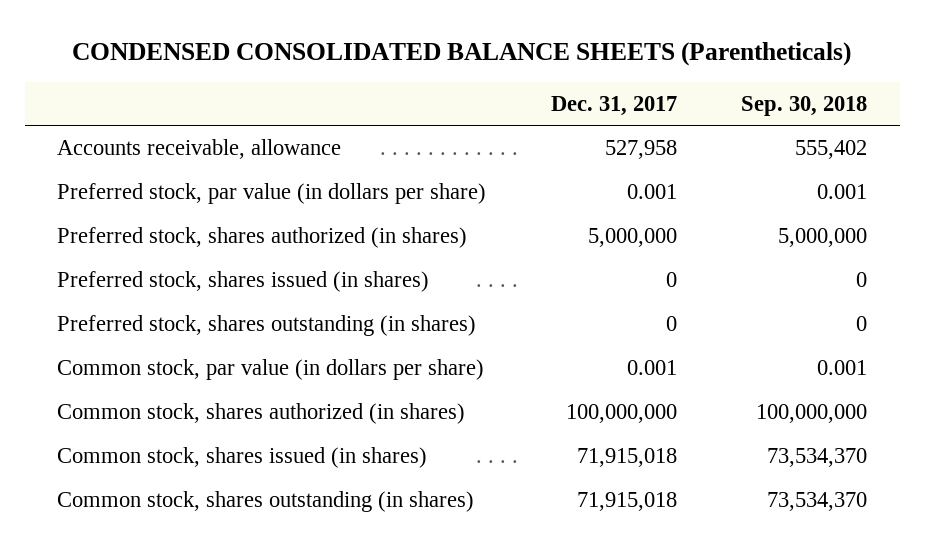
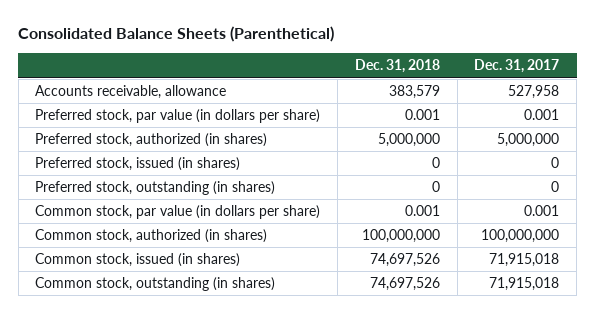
[72,41,852,66] CONDENSED CONSOLIDATED BALANCE SHEETS (Parentheticals) -> [18,26,335,43] Consolidated Balance Sheets (Parenthetical)
[741,95,868,116] Sep. 30, 2018 -> none
none -> [354,59,440,74] Dec. 31, 2018
[57,227,468,249] Preferred stock, shares authorized (in shares) -> [35,133,268,148] Preferred stock, authorized (in shares)
[57,271,430,293] Preferred stock, shares issued (in shares) -> [35,157,241,172] Preferred stock, issued (in shares)
[57,315,477,337] Preferred stock, shares outstanding (in shares) -> [35,181,276,196] Preferred stock, outstanding (in shares)
[57,403,466,425] Common stock, shares authorized (in shares) -> [35,229,268,244] Common stock, authorized (in shares)
[57,447,428,469] Common stock, shares issued (in shares) -> [35,253,241,268] Common stock, issued (in shares)
[57,491,475,513] Common stock, shares outstanding (in shares) -> [35,277,276,292] Common stock, outstanding (in shares)

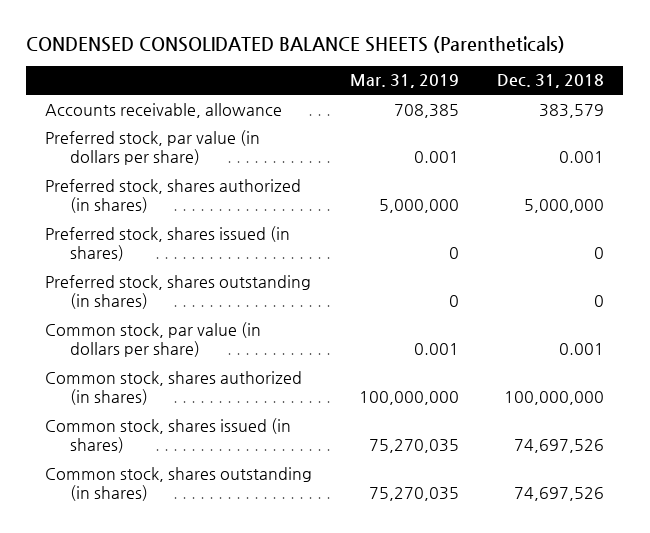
[18,26,335,43] Consolidated Balance Sheets (Parenthetical) -> [26,36,566,54] CONDENSED CONSOLIDATED BALANCE SHEETS (Parentheticals)
[474,59,560,74] Dec. 31, 2017 -> none
none -> [350,74,460,89] Mar. 31, 2019
[35,133,268,148] Preferred stock, authorized (in shares) -> [45,178,302,213] Preferred stock, shares authorized (in shares)
[35,157,241,172] Preferred stock, issued (in shares) -> [45,225,291,261] Preferred stock, shares issued (in shares)
[35,181,276,196] Preferred stock, outstanding (in shares) -> [45,274,312,309] Preferred stock, shares outstanding (in shares)
[35,229,268,244] Common stock, authorized (in shares) -> [45,370,303,405] Common stock, shares authorized (in shares)
[35,253,241,268] Common stock, issued (in shares) -> [45,417,292,453] Common stock, shares issued (in shares)
[35,277,276,292] Common stock, outstanding (in shares) -> [45,466,313,501] Common stock, shares outstanding (in shares)

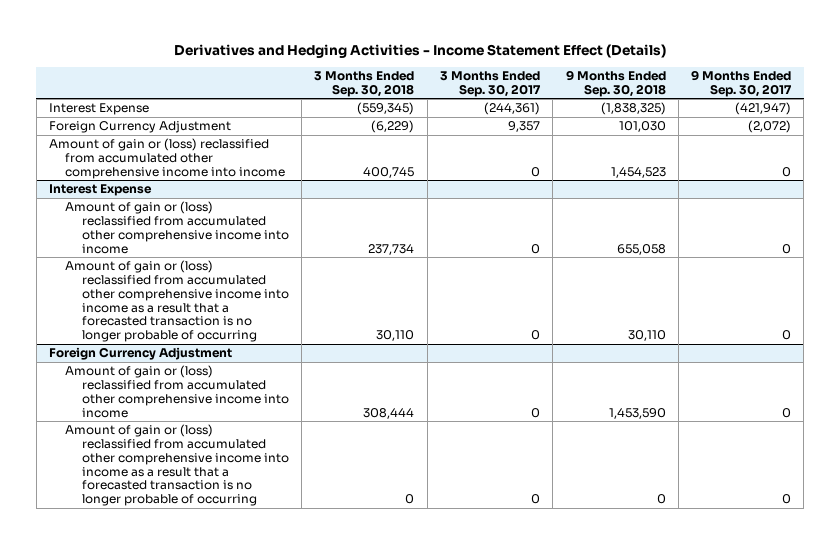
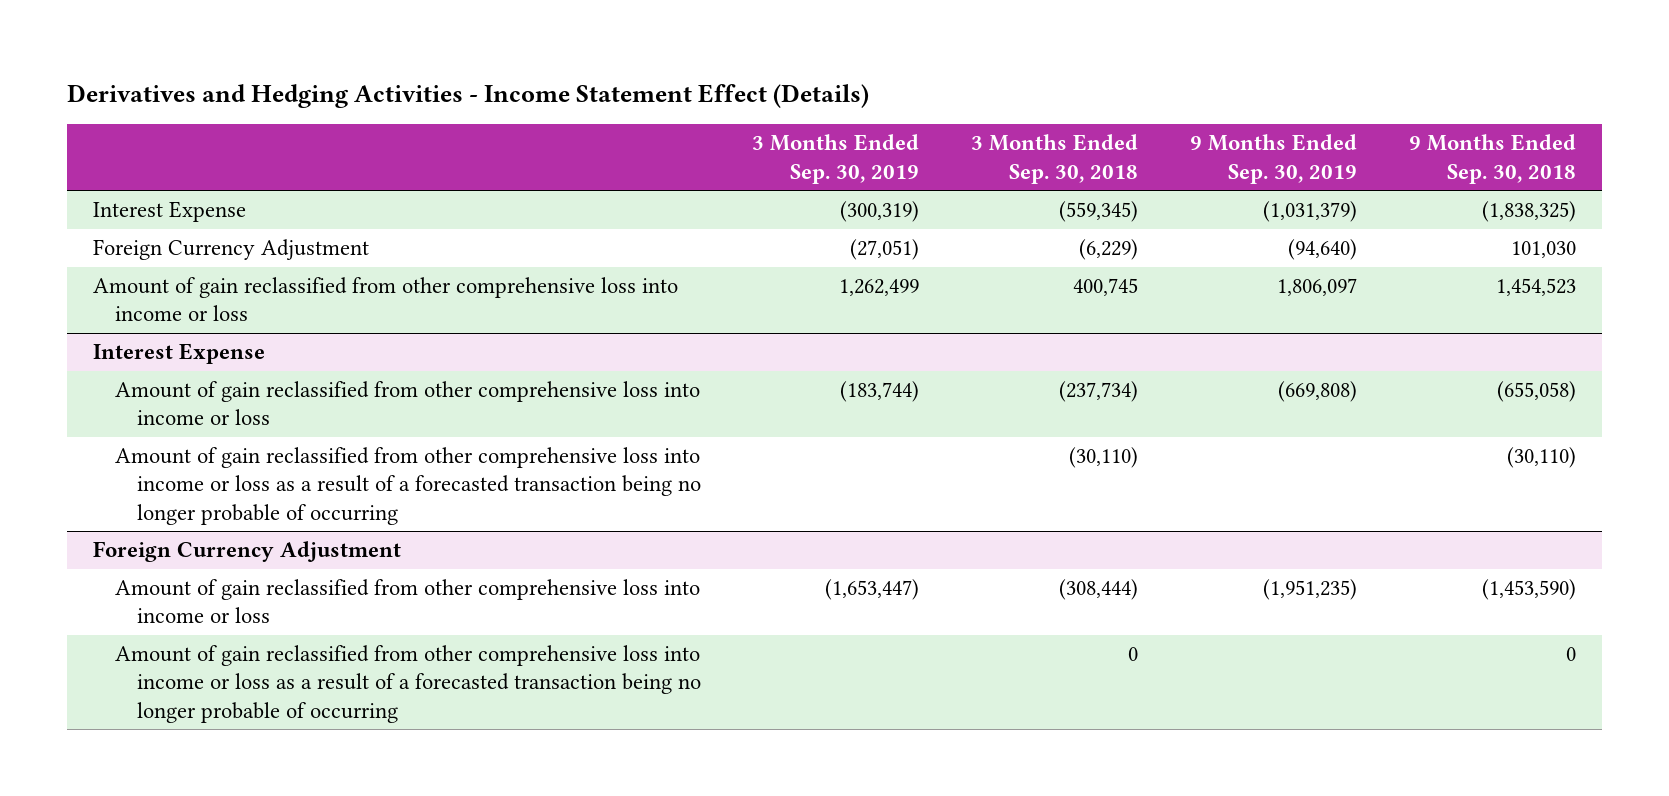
[440,70,542,97] 3 Months Ended Sep. 30, 2017 -> none
[691,69,793,97] 9 Months Ended Sep. 30, 2017 -> none
none -> [752,134,920,184] 3 Months Ended Sep. 30, 2019
none -> [1189,134,1357,184] 9 Months Ended Sep. 30, 2019
[48,138,286,179] Amount of gain or (loss) reclassified from accumulated other comprehensive income into income -> [92,277,678,322] Amount of gain reclassified from other comprehensive loss into income or loss
[65,201,289,254] Amount of gain or (loss) reclassified from accumulated other comprehensive income into income -> [114,381,700,426] Amount of gain reclassified from other comprehensive loss into income or loss
[368,243,415,255] 237,734 -> [1059,381,1139,403] (237,734)
[616,243,666,255] 655,058 -> [1496,381,1576,403] (655,058)
[65,260,289,343] Amount of gain or (loss) reclassified from accumulated other comprehensive income into income as a result that a forecasted transaction is no longer probable of occurring -> [114,447,701,525] Amount of gain reclassified from other comprehensive loss into income or loss as a result of a forecasted transaction being no longer probable of occurring
[376,330,415,342] 30,110 -> [1069,447,1139,469] (30,110)
[627,330,666,342] 30,110 -> [1506,447,1576,469] (30,110)
[65,365,289,418] Amount of gain or (loss) reclassified from accumulated other comprehensive income into income -> [114,579,700,624] Amount of gain reclassified from other comprehensive loss into income or loss
[363,407,415,419] 308,444 -> [1059,579,1139,601] (308,444)
[608,407,666,419] 1,453,590 -> [1481,579,1576,601] (1,453,590)
[65,424,289,507] Amount of gain or (loss) reclassified from accumulated other comprehensive income into income as a result that a forecasted transaction is no longer probable of occurring -> [114,645,701,723] Amount of gain reclassified from other comprehensive loss into income or loss as a result of a forecasted transaction being no longer probable of occurring

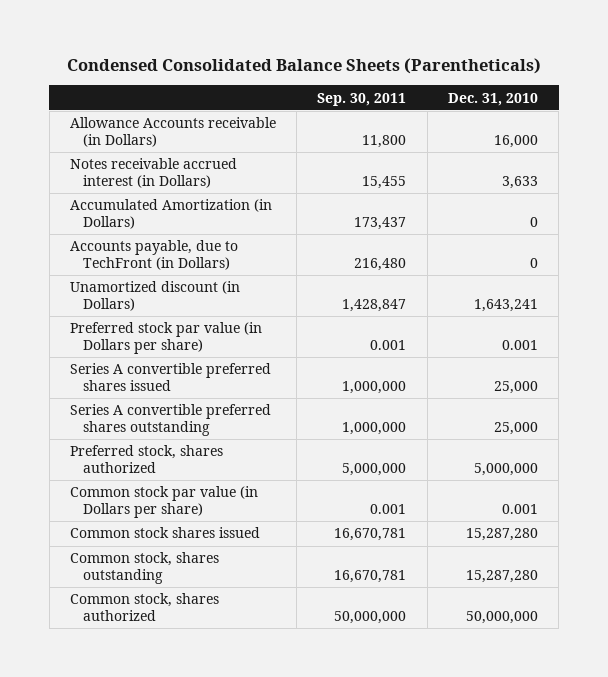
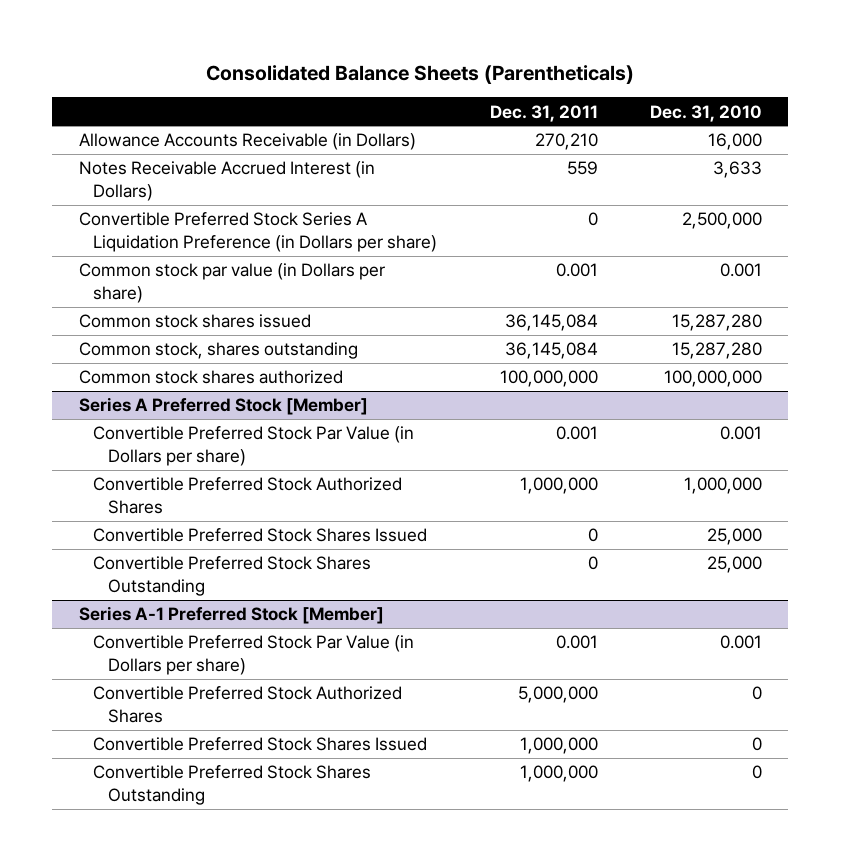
[66,58,541,75] Condensed Consolidated Balance Sheets (Parentheticals) -> [206,64,635,84] Consolidated Balance Sheets (Parentheticals)
[317,92,407,106] Sep. 30, 2011 -> none
none -> [489,104,598,122] Dec. 31, 2011
[69,199,272,229] Accumulated Amortization (in Dollars) -> none
[69,240,238,270] Accounts payable, due to TechFront (in Dollars) -> none
[69,281,240,311] Unamortized discount (in Dollars) -> none
[69,322,262,354] Preferred stock par value (in Dollars per share) -> none
[69,363,271,391] Series A convertible preferred shares issued -> none
[69,404,271,436] Series A convertible preferred shares outstanding -> none
[69,445,223,473] Preferred stock, shares authorized -> none
[69,117,276,147] Allowance Accounts receivable (in Dollars) -> [78,133,416,151] Allowance Accounts Receivable (in Dollars)
[69,158,237,188] Notes receivable accrued interest (in Dollars) -> [78,161,375,201] Notes Receivable Accrued Interest (in Dollars)
none -> [78,212,438,252] Convertible Preferred Stock Series A Liquidation Preference (in Dollars per share)
[69,593,219,621] Common stock, shares authorized -> [78,370,343,385] Common stock shares authorized
[465,610,538,624] 50,000,000 -> [664,370,763,388] 100,000,000
none -> [78,397,368,416] Series A Preferred Stock [Member]
none -> [93,426,415,466] Convertible Preferred Stock Par Value (in Dollars per share)
none -> [93,477,403,514] Convertible Preferred Stock Authorized Shares
none -> [93,528,428,543] Convertible Preferred Stock Shares Issued
none -> [93,556,372,596] Convertible Preferred Stock Shares Outstanding
none -> [78,606,384,625] Series A-1 Preferred Stock [Member]
none -> [93,635,415,675] Convertible Preferred Stock Par Value (in Dollars per share)
none -> [93,686,403,723] Convertible Preferred Stock Authorized Shares
none -> [93,737,428,752] Convertible Preferred Stock Shares Issued
none -> [93,765,372,805] Convertible Preferred Stock Shares Outstanding

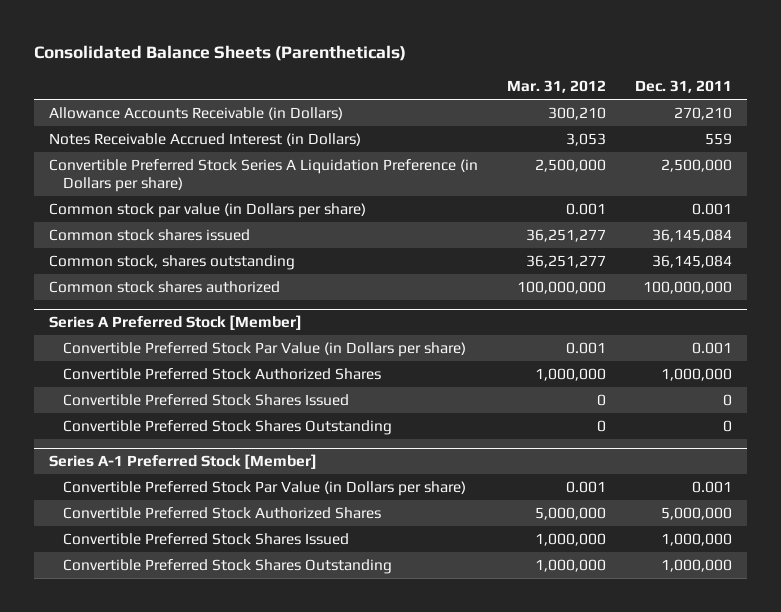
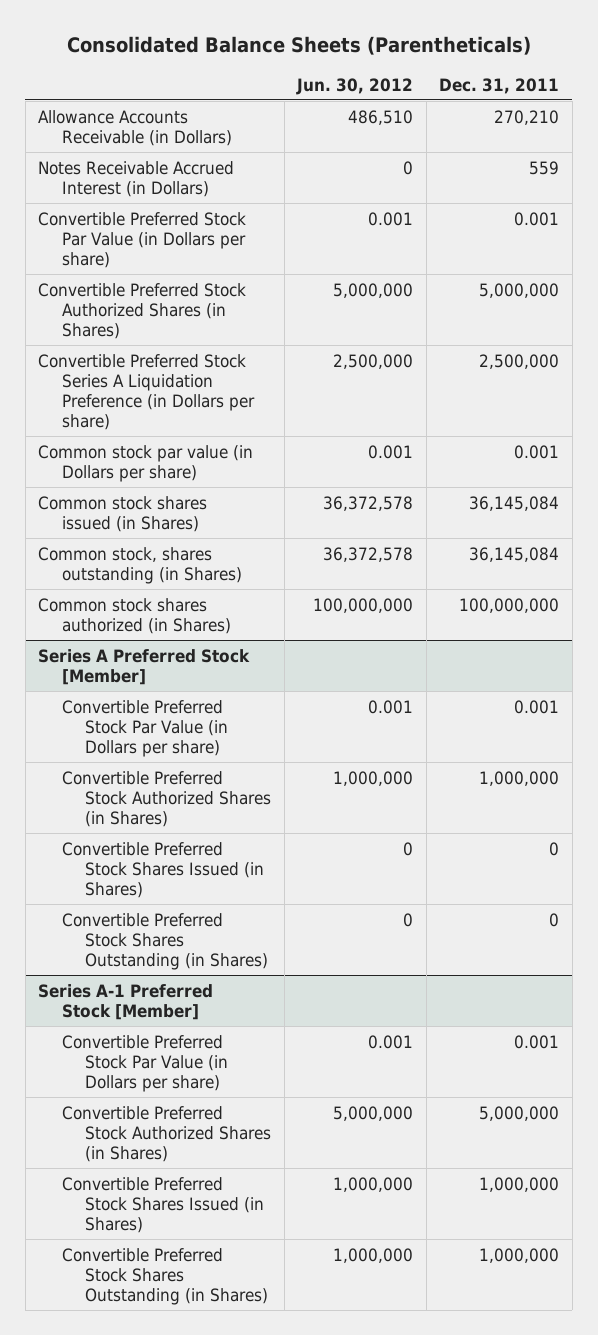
[507,80,607,94] Mar. 31, 2012 -> none
none -> [296,77,414,95] Jun. 30, 2012
none -> [38,211,247,269] Convertible Preferred Stock Par Value (in Dollars per share)
none -> [38,282,247,340] Convertible Preferred Stock Authorized Shares (in Shares)
[48,228,250,241] Common stock shares issued -> [38,495,208,532] Common stock shares issued (in Shares)
[48,254,295,270] Common stock, shares outstanding -> [38,546,242,584] Common stock, shares outstanding (in Shares)
[48,280,280,293] Common stock shares authorized -> [38,597,231,634] Common stock shares authorized (in Shares)
[62,367,381,380] Convertible Preferred Stock Authorized Shares -> [61,770,272,828] Convertible Preferred Stock Authorized Shares (in Shares)
[62,393,349,406] Convertible Preferred Stock Shares Issued -> [61,841,265,899] Convertible Preferred Stock Shares Issued (in Shares)
[62,419,392,435] Convertible Preferred Stock Shares Outstanding -> [61,912,269,971] Convertible Preferred Stock Shares Outstanding (in Shares)
[62,506,381,519] Convertible Preferred Stock Authorized Shares -> [61,1105,272,1163] Convertible Preferred Stock Authorized Shares (in Shares)
[62,532,349,545] Convertible Preferred Stock Shares Issued -> [61,1176,265,1234] Convertible Preferred Stock Shares Issued (in Shares)
[62,558,392,574] Convertible Preferred Stock Shares Outstanding -> [61,1247,269,1306] Convertible Preferred Stock Shares Outstanding (in Shares)

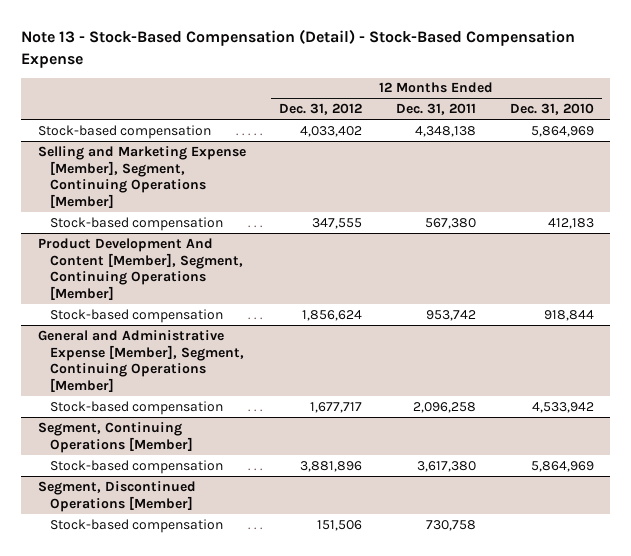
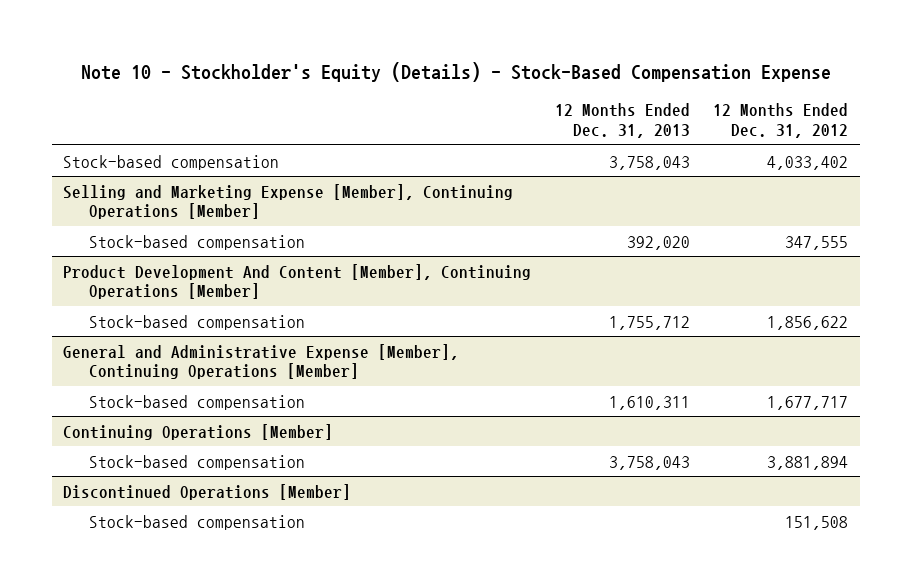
[20,29,575,68] Note 13 - Stock-Based Compensation (Detail) - Stock-Based Compensation Expense -> [80,61,831,82] Note 10 - Stockholder's Equity (Details) - Stock-Based Compensation Expense
[395,103,476,116] Dec. 31, 2011 -> none
[509,103,594,116] Dec. 31, 2010 -> none
none -> [554,103,690,139] 12 Months Ended Dec. 31, 2013
[37,145,246,209] Selling and Marketing Expense [Member], Segment, Continuing Operations [Member] -> [63,183,514,220] Selling and Marketing Expense [Member], Continuing Operations [Member]
[37,237,243,301] Product Development And Content [Member], Segment, Continuing Operations [Member] -> [63,263,532,300] Product Development And Content [Member], Continuing Operations [Member]
[302,309,363,321] 1,856,624 -> [767,315,849,330] 1,856,622
[37,329,244,393] General and Administrative Expense [Member], Segment, Continuing Operations [Member] -> [63,343,460,380] General and Administrative Expense [Member], Continuing Operations [Member]
[37,421,193,453] Segment, Continuing Operations [Member] -> [63,423,334,440] Continuing Operations [Member]
[300,460,363,472] 3,881,896 -> [767,455,849,470] 3,881,894
[37,480,196,512] Segment, Discontinued Operations [Member] -> [63,483,352,500] Discontinued Operations [Member]
[317,519,363,531] 151,506 -> [785,515,849,530] 151,508

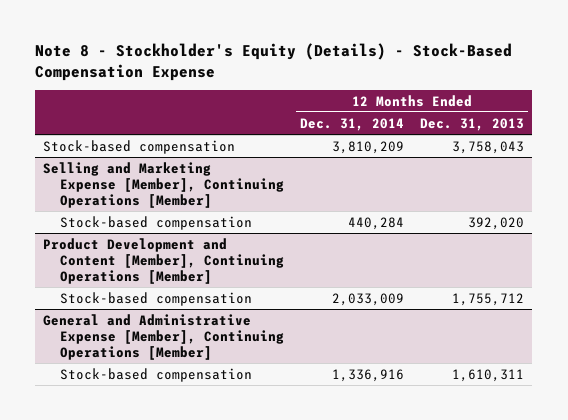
[80,61,831,82] Note 10 - Stockholder's Equity (Details) - Stock-Based Compensation Expense -> [35,42,513,81] Note 8 - Stockholder's Equity (Details) - Stock-Based Compensation Expense
[713,103,849,139] 12 Months Ended Dec. 31, 2012 -> none
none -> [300,117,405,131] Dec. 31, 2014
[63,263,532,300] Product Development And Content [Member], Continuing Operations [Member] -> [43,237,285,284] Product Development and Content [Member], Continuing Operations [Member]
[63,423,334,440] Continuing Operations [Member] -> none
[88,454,305,470] Stock-based compensation -> none
[63,483,352,500] Discontinued Operations [Member] -> none
[88,514,305,530] Stock-based compensation -> none

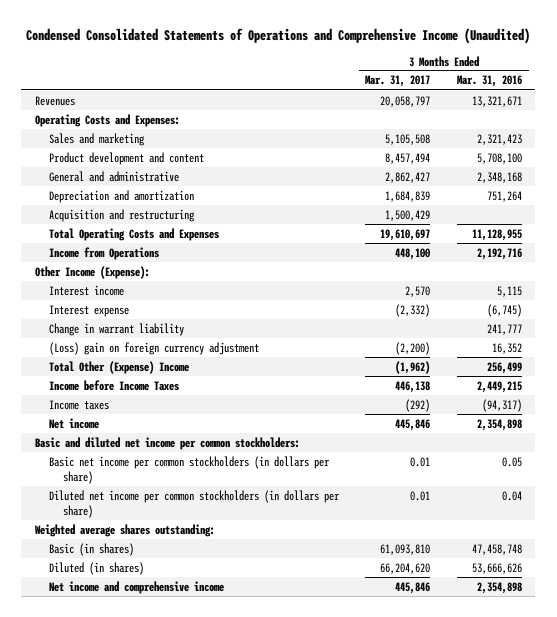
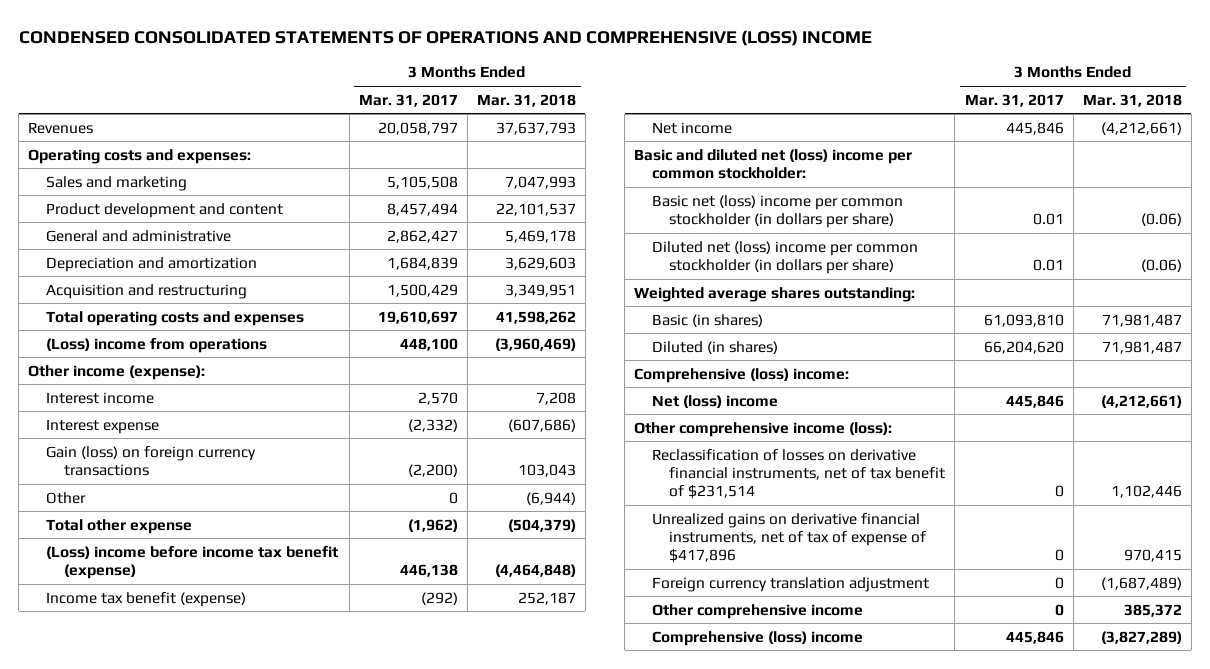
[26,27,531,44] Condensed Consolidated Statements of Operations and Comprehensive Income (Unaudited) -> [18,29,872,46] CONDENSED CONSOLIDATED STATEMENTS OF OPERATIONS AND COMPREHENSIVE (LOSS) INCOME
[456,75,522,88] Mar. 31, 2016 -> none
none -> [476,93,576,107] Mar. 31, 2018
[34,113,180,127] Operating Costs and Expenses: -> [28,148,252,164] Operating costs and expenses:
[48,227,219,241] Total Operating Costs and Expenses -> [45,310,304,326] Total operating costs and expenses
[48,246,159,260] Income from Operations -> [45,337,267,353] (Loss) income from operations
[34,265,150,279] Other Income (Expense): -> [28,364,206,380] Other income (expense):
[48,322,184,336] Change in warrant liability -> none
[48,341,259,355] (Loss) gain on foreign currency adjustment -> [45,445,256,476] Gain (loss) on foreign currency transactions
[48,360,189,374] Total Other (Expense) Income -> [45,491,86,504] Other
[395,360,431,374] (1,962) -> [448,491,458,504] 0
none -> [45,518,192,534] Total other expense
[48,379,179,391] Income before Income Taxes -> [45,545,338,579] (Loss) income before income tax benefit (expense)
[48,399,109,410] Income taxes -> [45,591,246,607] Income tax benefit (expense)
[34,436,300,450] Basic and diluted net income per common stockholders: -> [634,148,913,179] Basic and diluted net (loss) income per common stockholder:
[48,455,330,484] Basic net income per common stockholders (in dollars per share) -> [651,194,903,228] Basic net (loss) income per common stockholder (in dollars per share)
[48,489,340,518] Diluted net income per common stockholders (in dollars per share) -> [651,240,918,274] Diluted net (loss) income per common stockholder (in dollars per share)
none -> [634,367,850,383] Comprehensive (loss) income:
none -> [651,394,778,408] Net (loss) income
none -> [634,421,893,437] Other comprehensive income (loss):
none -> [651,448,946,500] Reclassification of losses on derivative financial instruments, net of tax benefit of $231,514
none -> [651,512,927,564] Unrealized gains on derivative financial instruments, net of tax of expense of $417,896
none -> [651,576,929,592] Foreign currency translation adjustment
none -> [651,603,863,619] Other comprehensive income
[48,580,224,594] Net income and comprehensive income -> [651,630,863,646] Comprehensive (loss) income

